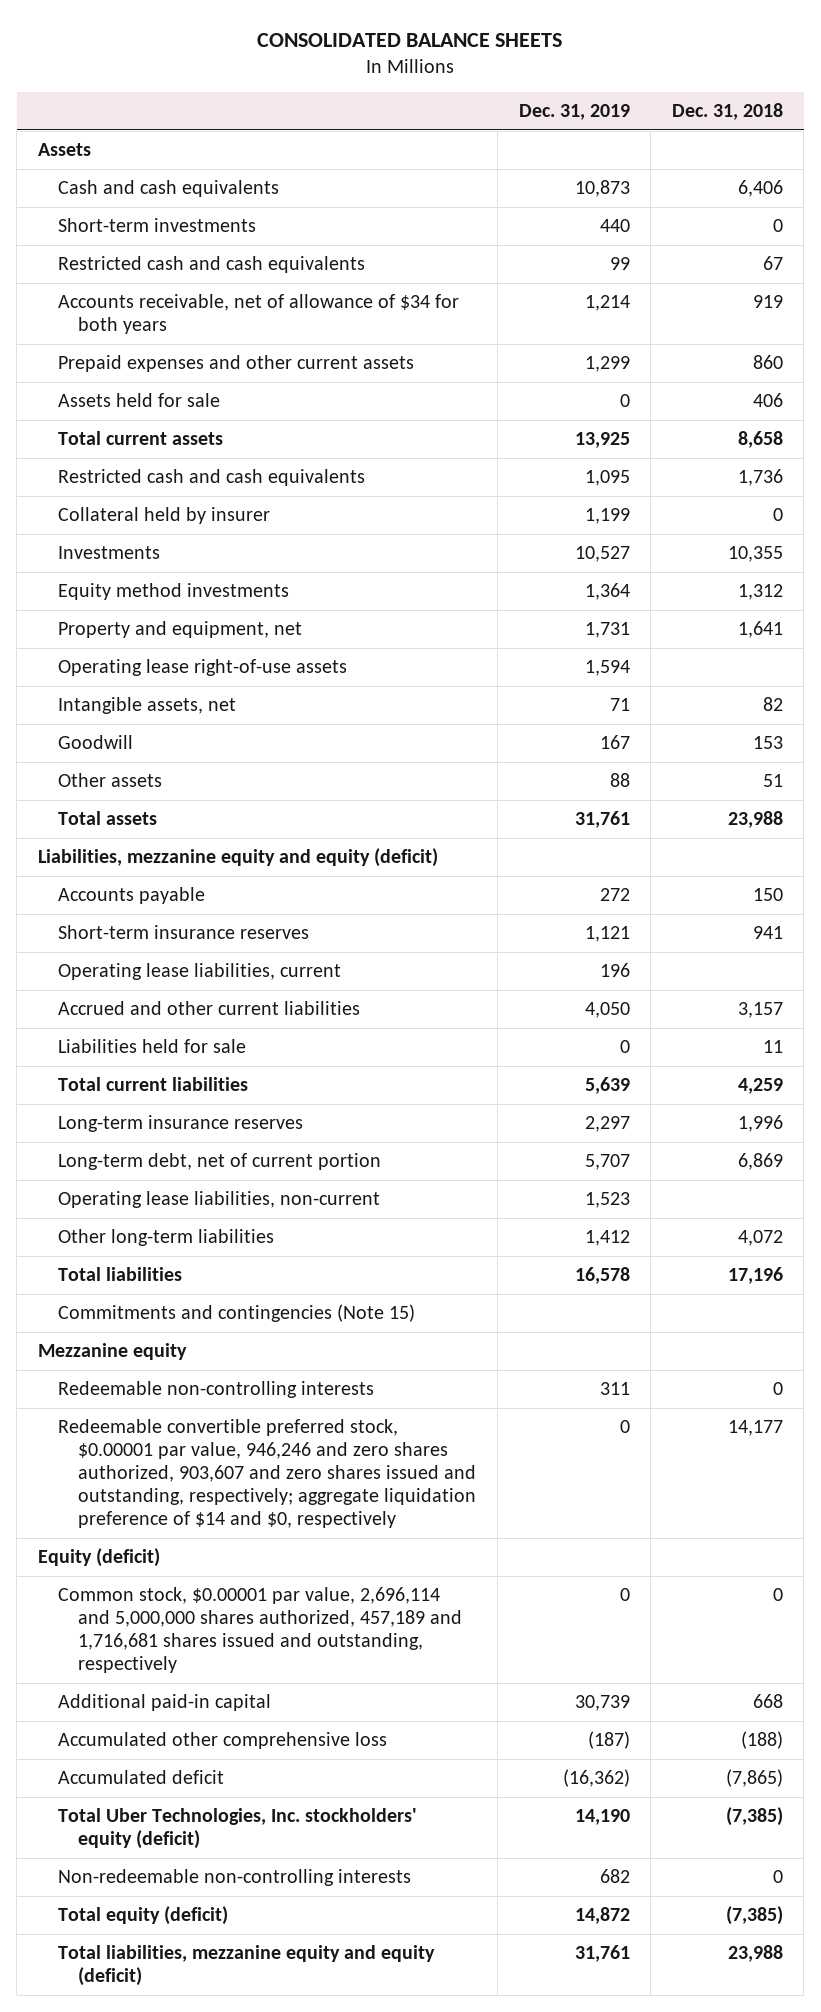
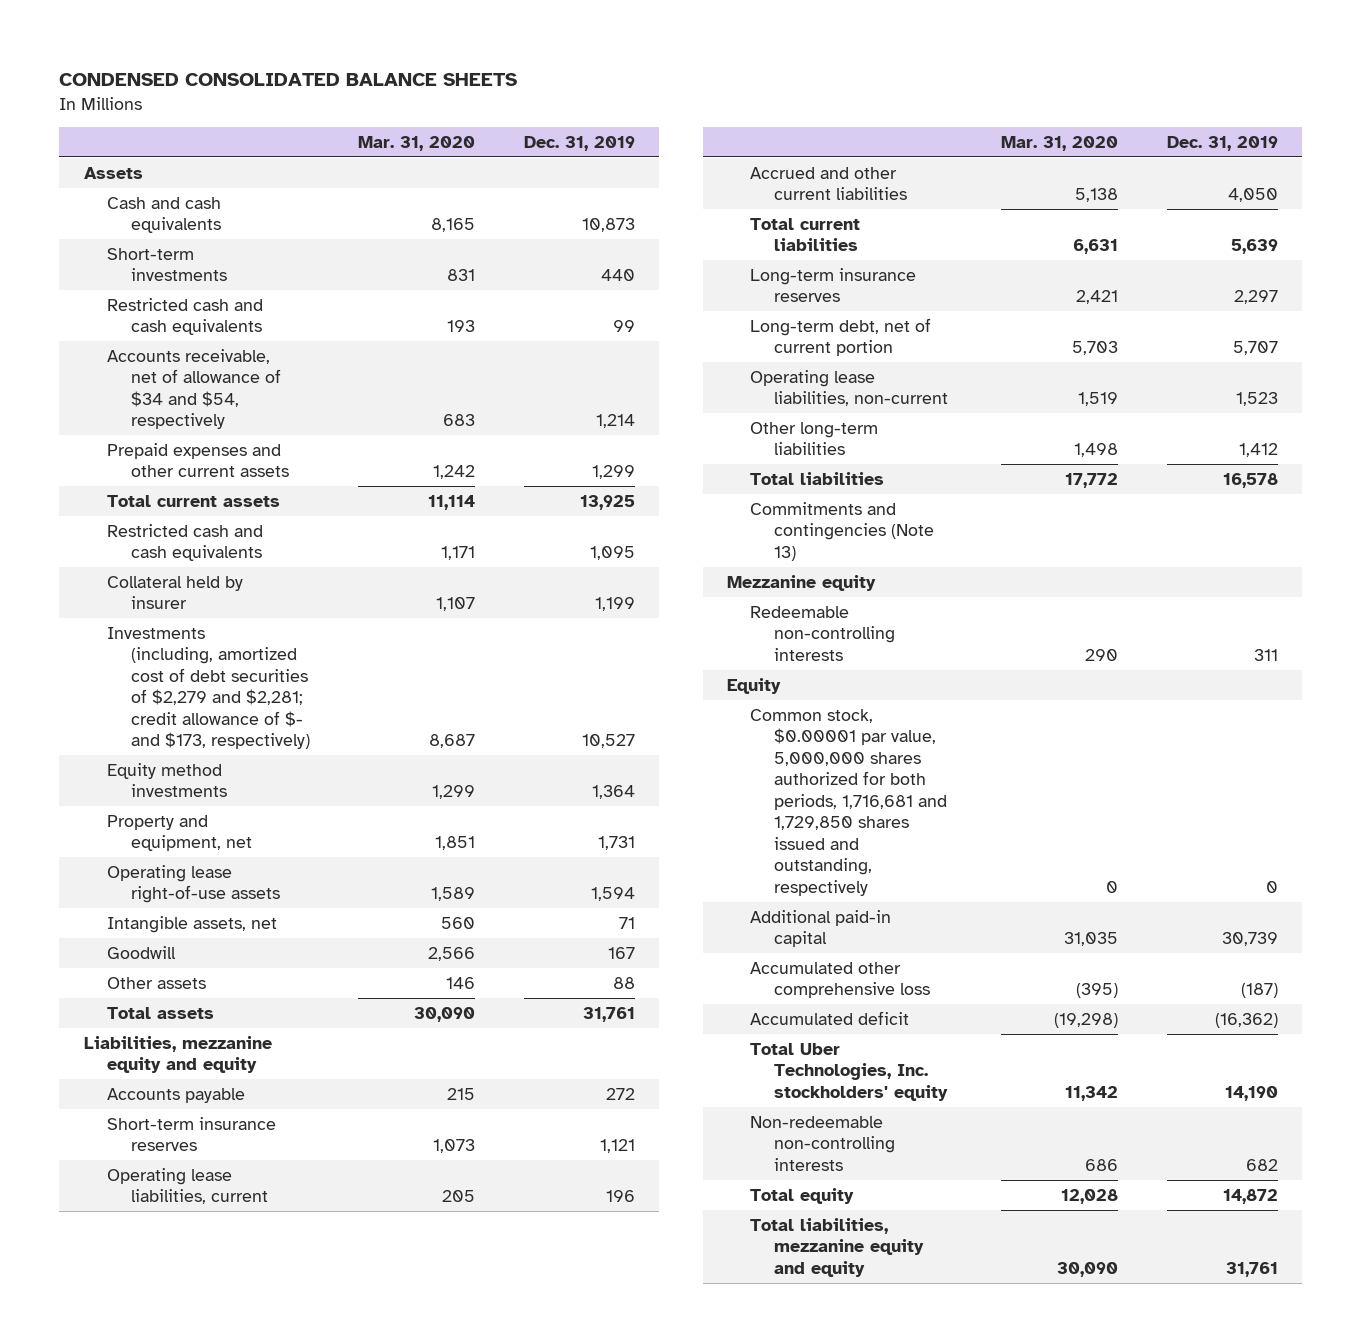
[257,32,563,47] CONSOLIDATED BALANCE SHEETS -> [59,73,518,87] CONDENSED CONSOLIDATED BALANCE SHEETS
[671,103,783,121] Dec. 31, 2018 -> none
none -> [358,135,476,151] Mar. 31, 2020
[58,294,460,335] Accounts receivable, net of allowance of $34 for both years -> [107,348,281,430] Accounts receivable, net of allowance of $34 and $54, respectively
[58,393,221,408] Assets held for sale -> none
[58,546,161,560] Investments -> [107,626,310,750] Investments (including, amortized cost of debt securities of $2,279 and $2,281; credit allowance of $- and $173, respectively)
[37,848,438,868] Liabilities, mezzanine equity and equity (deficit) -> [83,1035,272,1074] Liabilities, mezzanine equity and equity
[58,1039,247,1054] Liabilities held for sale -> none
[58,1304,416,1323] Commitments and contingencies (Note 15) -> [750,501,934,561] Commitments and contingencies (Note 13)
[58,1419,477,1528] Redeemable convertible preferred stock, $0.00001 par value, 946,246 and zero shares authorized, 903,607 and zero shares issued and outstanding, respectively; aggregate liquidation preference of $14 and $0, respectively -> none
[37,1548,160,1568] Equity (deficit) -> [726,677,781,694] Equity
[58,1587,463,1674] Common stock, $0.00001 par value, 2,696,114 and 5,000,000 shares authorized, 457,189 and 1,716,681 shares issued and outstanding, respectively -> [750,708,947,896] Common stock, $0.00001 par value, 5,000,000 shares authorized for both periods, 1,716,681 and 1,729,850 shares issued and outstanding, respectively
[58,1808,418,1850] Total Uber Technologies, Inc. stockholders' equity (deficit) -> [750,1042,948,1101] Total Uber Technologies, Inc. stockholders' equity
[58,1906,229,1926] Total equity (deficit) -> [750,1187,855,1204] Total equity
[58,1945,436,1987] Total liabilities, mezzanine equity and equity (deficit) -> [750,1217,924,1277] Total liabilities, mezzanine equity and equity

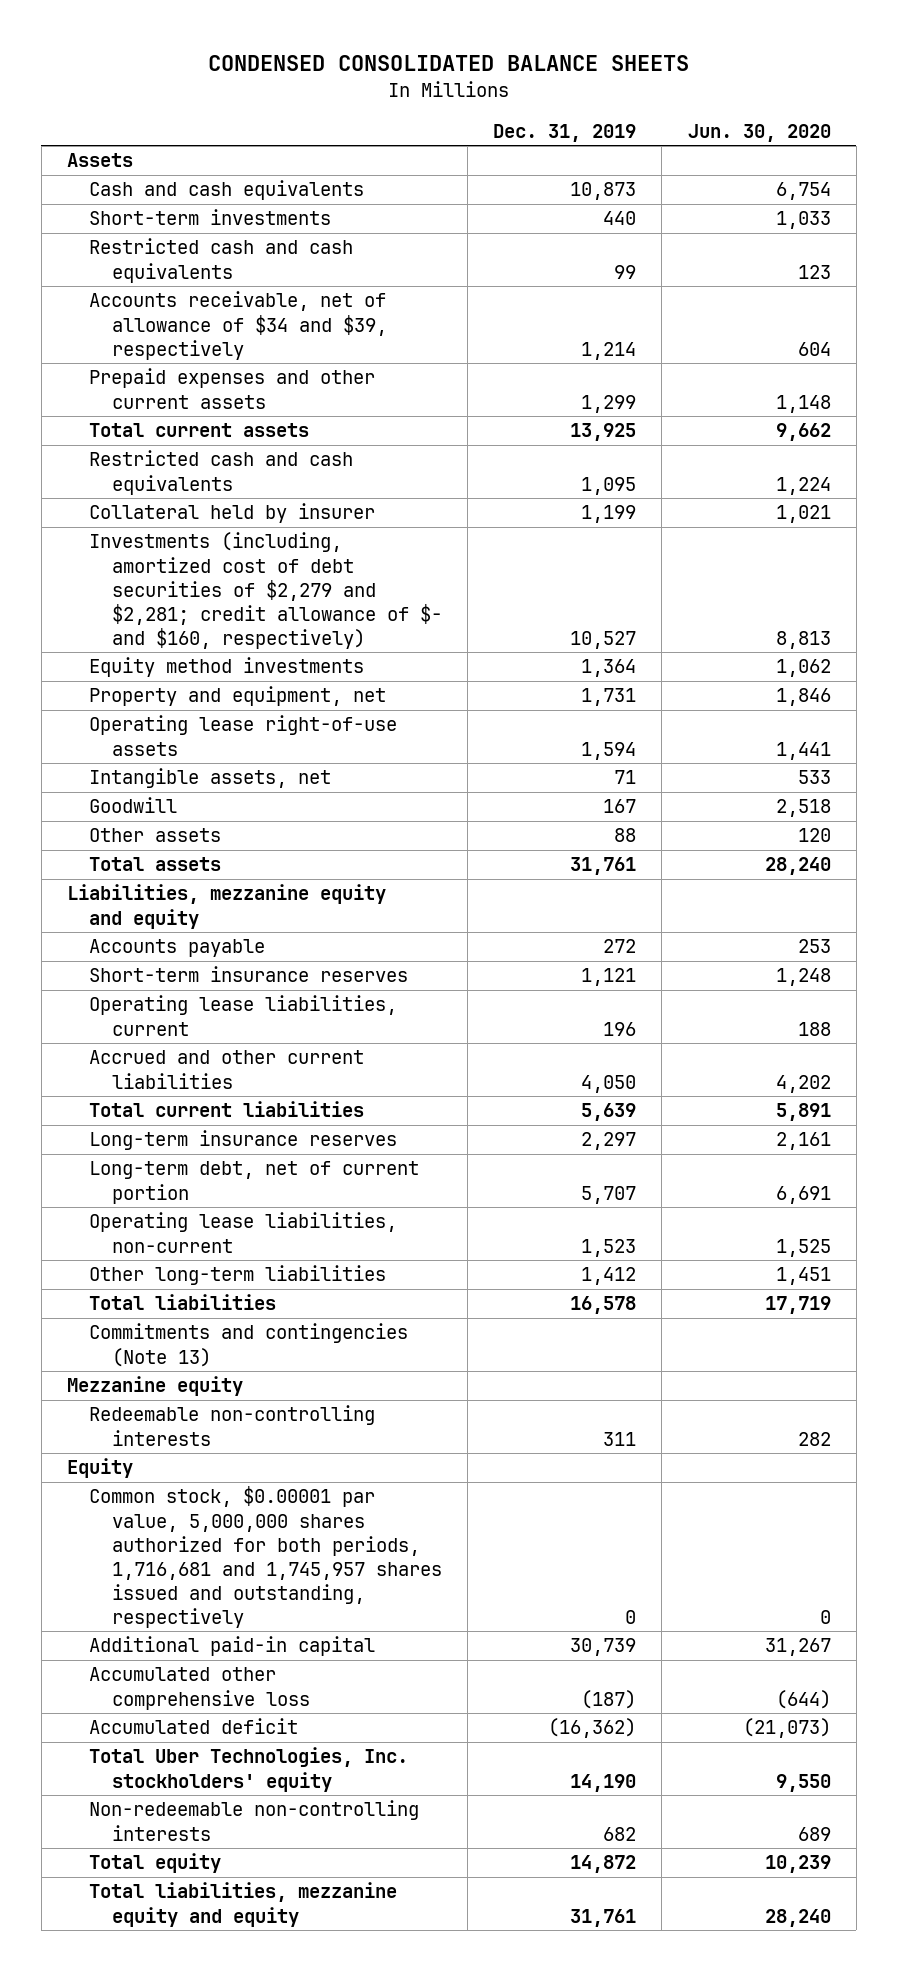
[358,135,476,151] Mar. 31, 2020 -> none
none -> [687,123,831,142] Jun. 30, 2020
[107,348,281,430] Accounts receivable, net of allowance of $34 and $54, respectively -> [89,291,387,360] Accounts receivable, net of allowance of $34 and $39, respectively
[107,626,310,750] Investments (including, amortized cost of debt securities of $2,279 and $2,281; credit allowance of $- and $173, respectively) -> [89,532,442,649] Investments (including, amortized cost of debt securities of $2,279 and $2,281; credit allowance of $- and $160, respectively)
[750,708,947,896] Common stock, $0.00001 par value, 5,000,000 shares authorized for both periods, 1,716,681 and 1,729,850 shares issued and outstanding, respectively -> [89,1486,442,1628] Common stock, $0.00001 par value, 5,000,000 shares authorized for both periods, 1,716,681 and 1,745,957 shares issued and outstanding, respectively

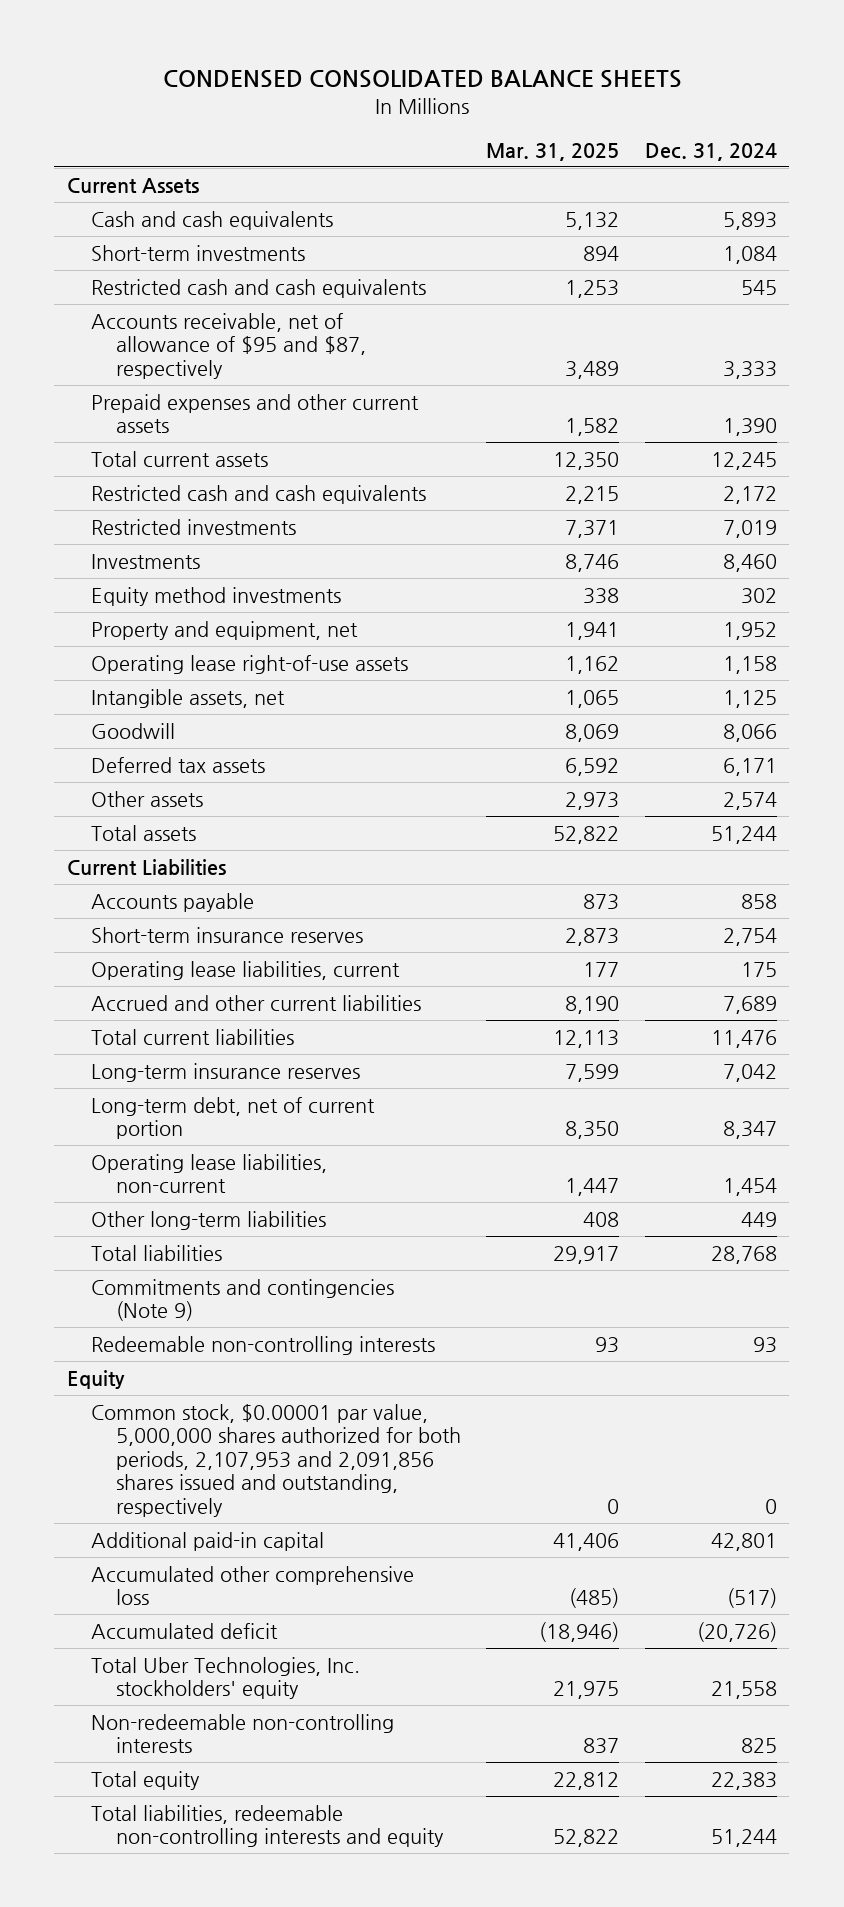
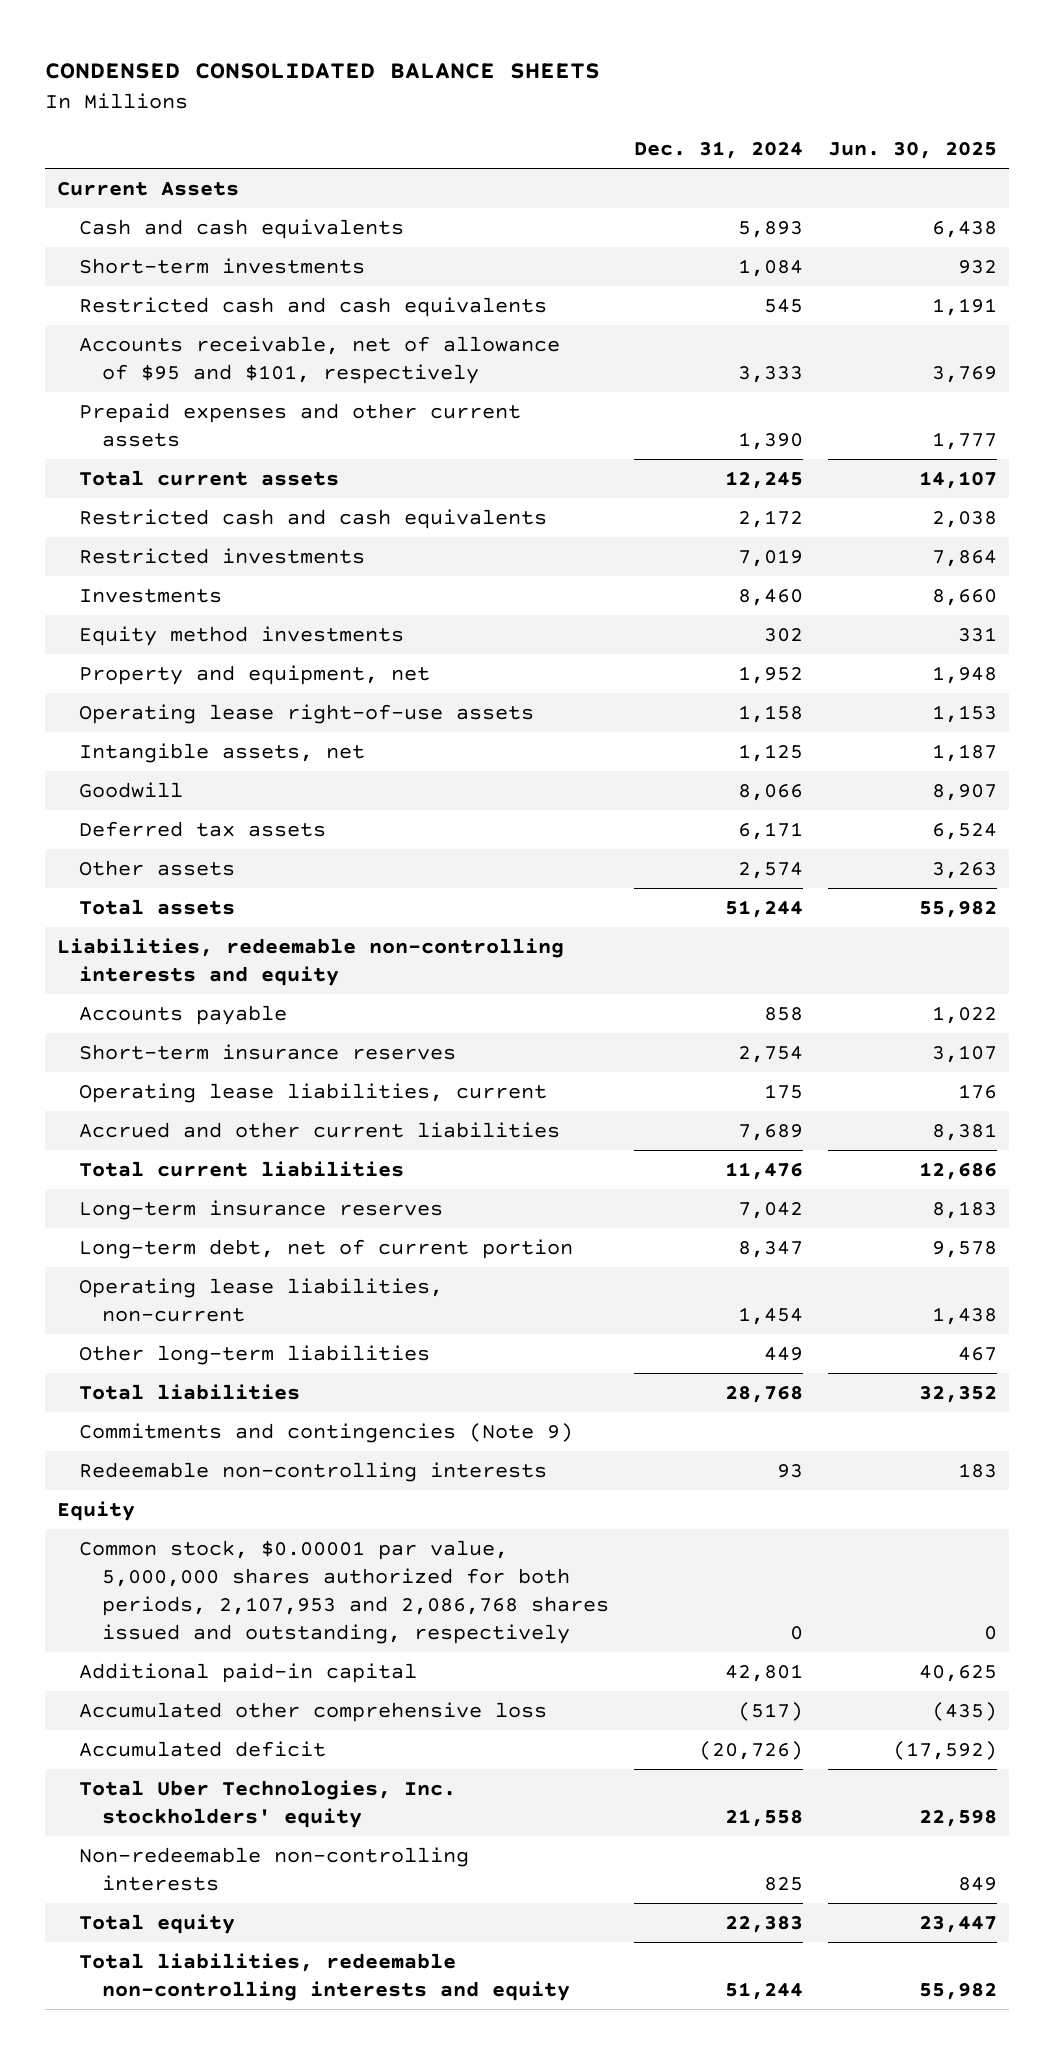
[486,142,620,161] Mar. 31, 2025 -> none
none -> [827,142,997,160] Jun. 30, 2025
[91,312,366,379] Accounts receivable, net of allowance of $95 and $87, respectively -> [79,335,561,384] Accounts receivable, net of allowance of $95 and $101, respectively
[67,858,227,875] Current Liabilities -> none
none -> [57,937,565,986] Liabilities, redeemable non-controlling interests and equity
[91,1403,461,1517] Common stock, $0.00001 par value, 5,000,000 shares authorized for both periods, 2,107,953 and 2,091,856 shares issued and outstanding, respectively -> [79,1539,609,1644] Common stock, $0.00001 par value, 5,000,000 shares authorized for both periods, 2,107,953 and 2,086,768 shares issued and outstanding, respectively

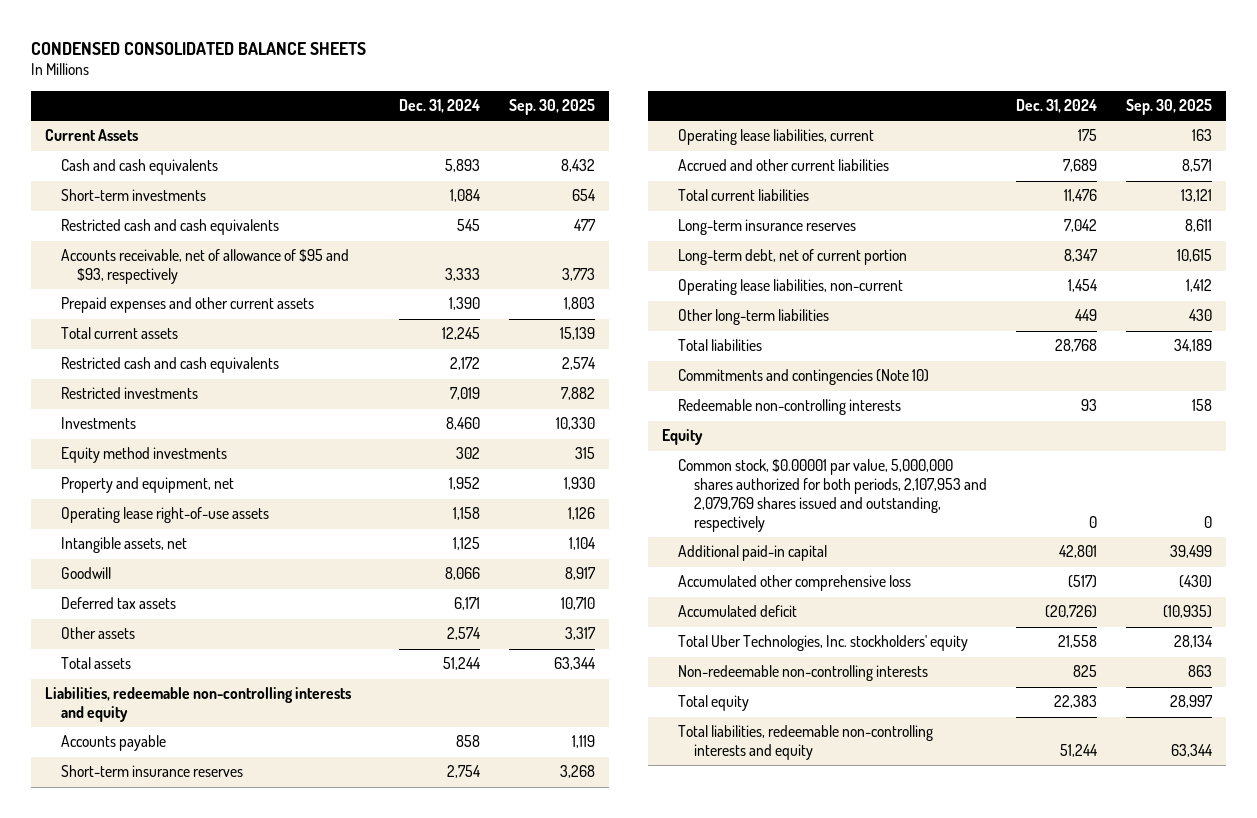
[827,142,997,160] Jun. 30, 2025 -> none
none -> [508,98,595,115] Sep. 30, 2025
[79,335,561,384] Accounts receivable, net of allowance of $95 and $101, respectively -> [61,249,350,285] Accounts receivable, net of allowance of $95 and $93, respectively
[79,1422,574,1443] Commitments and contingencies (Note 9) -> [678,369,930,386] Commitments and contingencies (Note 10)
[79,1539,609,1644] Common stock, $0.00001 par value, 5,000,000 shares authorized for both periods, 2,107,953 and 2,086,768 shares issued and outstanding, respectively -> [678,459,988,533] Common stock, $0.00001 par value, 5,000,000 shares authorized for both periods, 2,107,953 and 2,079,769 shares issued and outstanding, respectively

